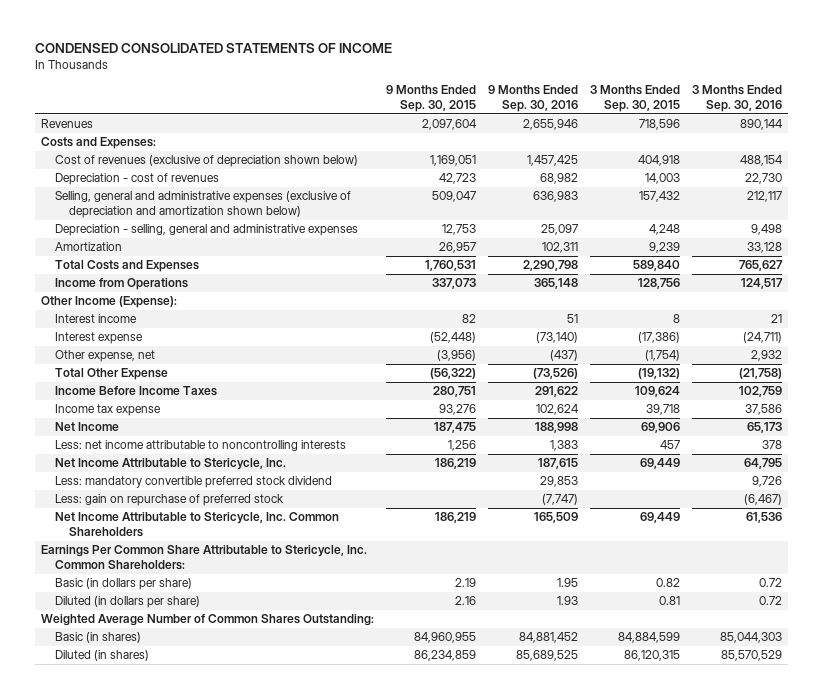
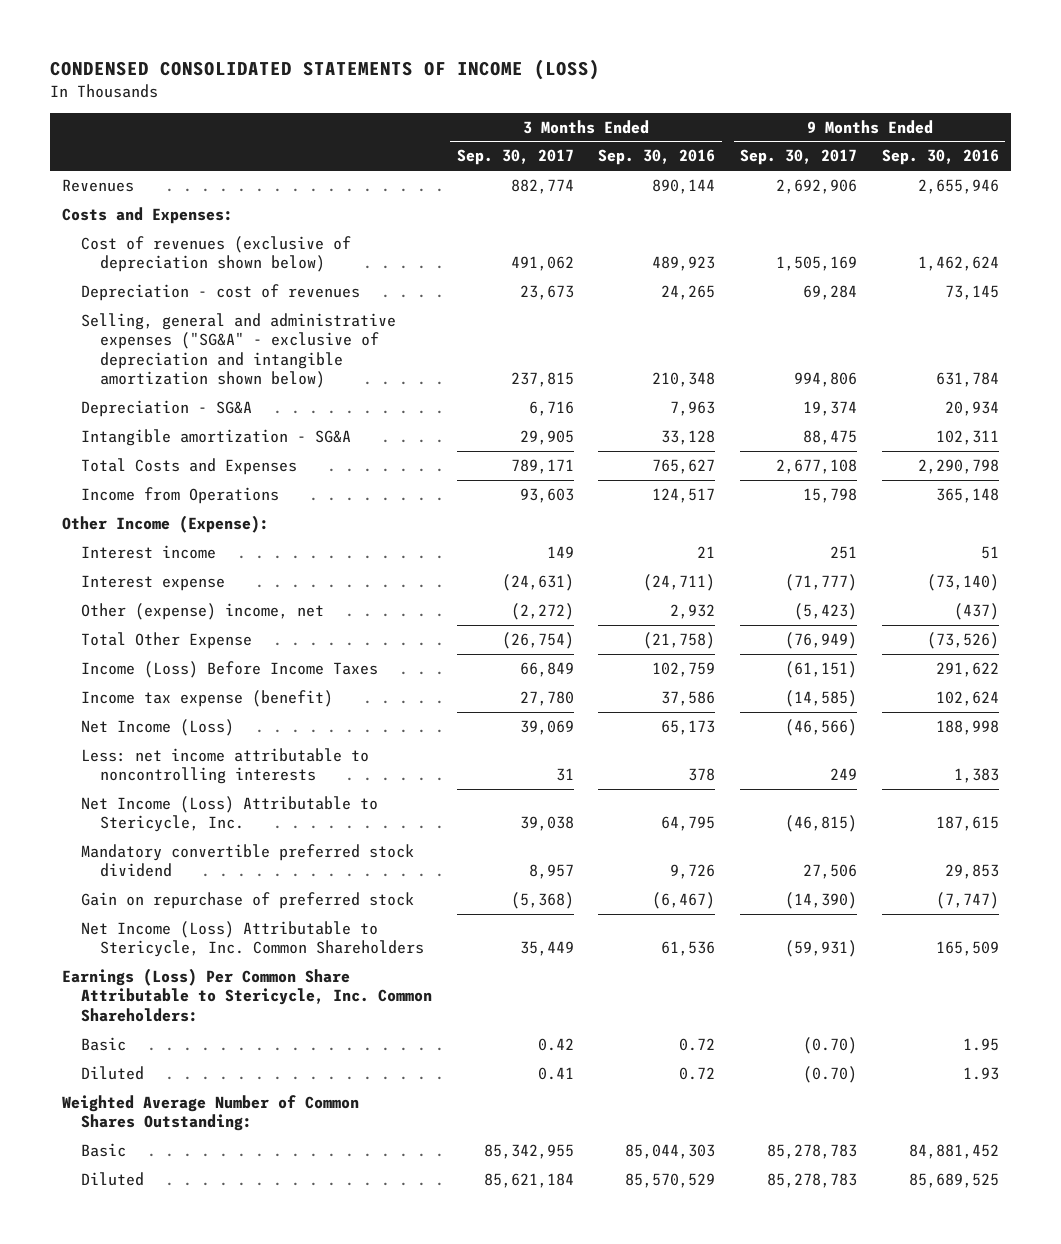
[34,42,392,53] CONDENSED CONSOLIDATED STATEMENTS OF INCOME -> [49,58,600,80] CONDENSED CONSOLIDATED STATEMENTS OF INCOME (LOSS)
[385,85,476,113] 9 Months Ended Sep. 30, 2015 -> none
[590,85,681,113] 3 Months Ended Sep. 30, 2015 -> none
none -> [456,149,574,166] Sep. 30, 2017
none -> [740,149,858,166] Sep. 30, 2017
[54,224,358,237] Depreciation - selling, general and administrative expenses -> none
[527,155,579,167] 1,457,425 -> [917,256,999,272] 1,462,624
[740,155,784,167] 488,154 -> [652,256,716,272] 489,923
[540,173,579,185] 68,982 -> [944,284,999,300] 73,145
[745,173,783,185] 22,730 -> [661,284,716,300] 24,265
[54,191,351,219] Selling, general and administrative expenses (exclusive of depreciation and amortization shown below) -> [80,312,396,389] Selling, general and administrative expenses ("SG&A" - exclusive of depreciation and intangible amortization shown below)
[533,191,579,203] 636,983 -> [935,372,999,388] 631,784
[747,191,783,203] 212,117 -> [652,372,716,388] 210,348
none -> [80,399,252,417] Depreciation - SG&A
[54,242,122,252] Amortization -> [80,428,351,446] Intangible amortization - SG&A
[54,350,155,363] Other expense, net -> [80,602,324,620] Other (expense) income, net
[54,386,217,397] Income Before Income Taxes -> [80,660,378,678] Income (Loss) Before Income Taxes
[54,404,161,417] Income tax expense -> [80,689,333,707] Income tax expense (benefit)
[54,422,119,432] Net Income -> [80,718,234,736] Net Income (Loss)
[54,458,286,471] Net Income Attributable to Stericycle, Inc. -> [80,795,378,833] Net Income (Loss) Attributable to Stericycle, Inc.
[54,476,332,489] Less: mandatory convertible preferred stock dividend -> [80,843,414,878] Mandatory convertible preferred stock dividend
[54,494,284,507] Less: gain on repurchase of preferred stock -> [80,891,414,909] Gain on repurchase of preferred stock
[54,512,339,538] Net Income Attributable to Stericycle, Inc. Common Shareholders -> [80,920,424,958] Net Income (Loss) Attributable to Stericycle, Inc. Common Shareholders
[40,545,367,571] Earnings Per Common Share Attributable to Stericycle, Inc. Common Shareholders: -> [61,967,432,1022] Earnings (Loss) Per Common Share Attributable to Stericycle, Inc. Common Shareholders:
[54,578,192,591] Basic (in dollars per share) -> [80,1036,126,1051] Basic
[54,596,200,609] Diluted (in dollars per share) -> [80,1065,144,1080] Diluted
[54,632,141,644] Basic (in shares) -> [80,1142,126,1157] Basic
[54,650,149,662] Diluted (in shares) -> [80,1171,144,1186] Diluted

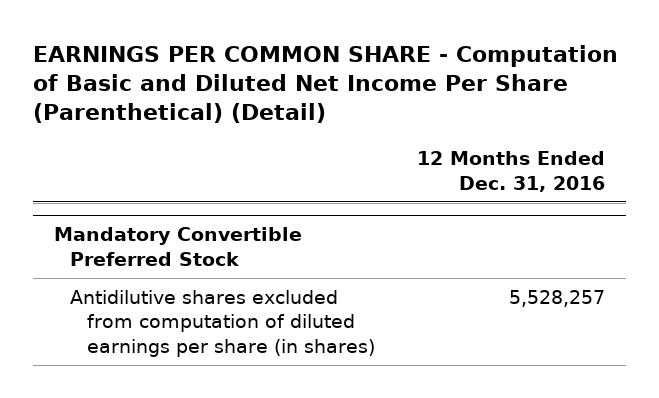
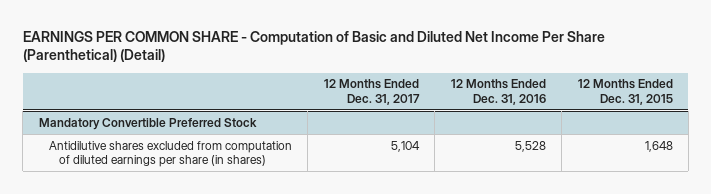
none -> [323,79,420,105] 12 Months Ended Dec. 31, 2017
none -> [577,79,673,105] 12 Months Ended Dec. 31, 2015
[508,290,605,308] 5,528,257 -> [514,140,546,152] 5,528

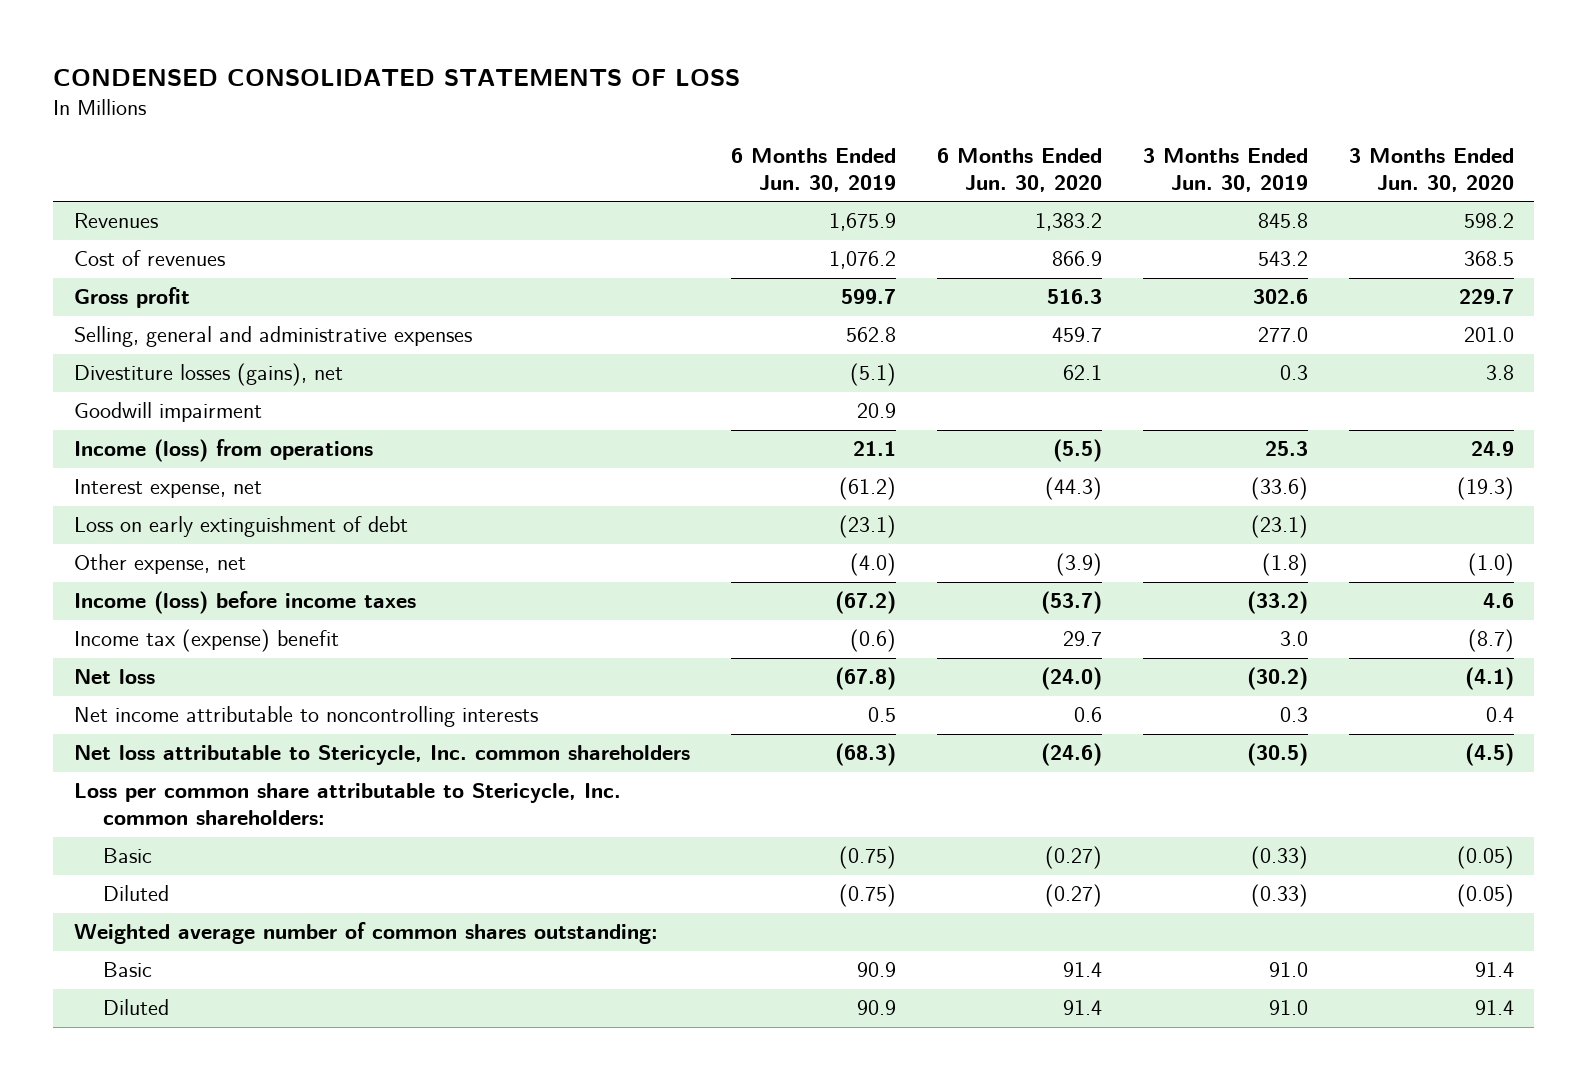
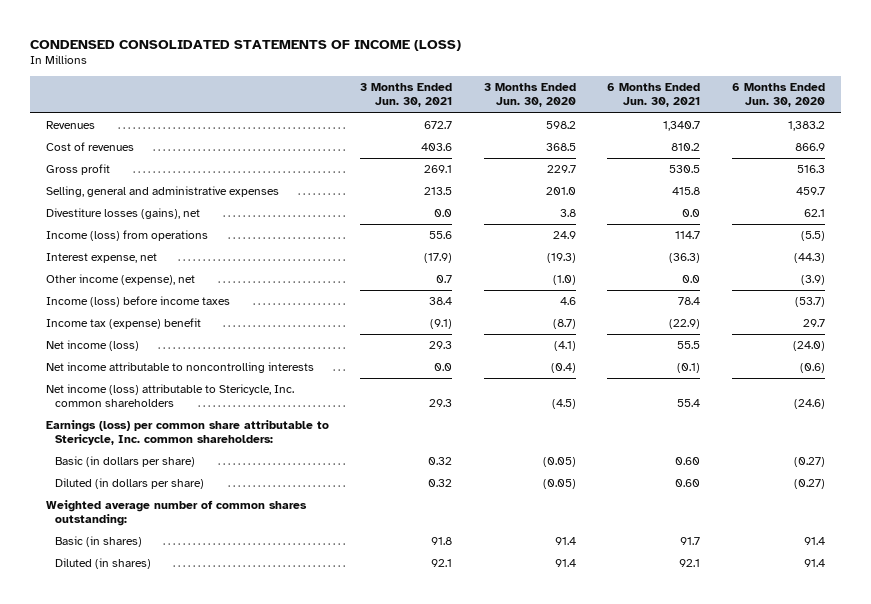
[53,69,741,87] CONDENSED CONSOLIDATED STATEMENTS OF LOSS -> [30,39,462,51] CONDENSED CONSOLIDATED STATEMENTS OF INCOME (LOSS)
[730,148,896,192] 6 Months Ended Jun. 30, 2019 -> none
[1142,148,1308,192] 3 Months Ended Jun. 30, 2019 -> none
none -> [360,83,453,108] 3 Months Ended Jun. 30, 2021
none -> [607,83,701,108] 6 Months Ended Jun. 30, 2021
[73,402,262,423] Goodwill impairment -> none
[73,516,408,538] Loss on early extinguishment of debt -> none
[73,554,246,575] Other expense, net -> [45,274,195,286] Other income (expense), net
[73,669,155,685] Net loss -> [45,340,139,352] Net income (loss)
[1073,707,1102,723] 0.6 -> [799,363,825,374] (0.6)
[1485,707,1514,723] 0.4 -> [550,363,576,374] (0.4)
[73,745,690,766] Net loss attributable to Stericycle, Inc. common shareholders -> [45,384,294,408] Net income (loss) attributable to Stericycle, Inc. common shareholders
[73,783,621,826] Loss per common share attributable to Stericycle, Inc. common shareholders: -> [45,420,329,446] Earnings (loss) per common share attributable to Stericycle, Inc. common shareholders:
[102,848,152,864] Basic -> [54,456,195,468] Basic (in dollars per share)
[102,885,169,902] Diluted -> [54,478,204,490] Diluted (in dollars per share)
[102,962,152,978] Basic -> [54,536,142,548] Basic (in shares)
[102,999,169,1016] Diluted -> [54,558,151,570] Diluted (in shares)

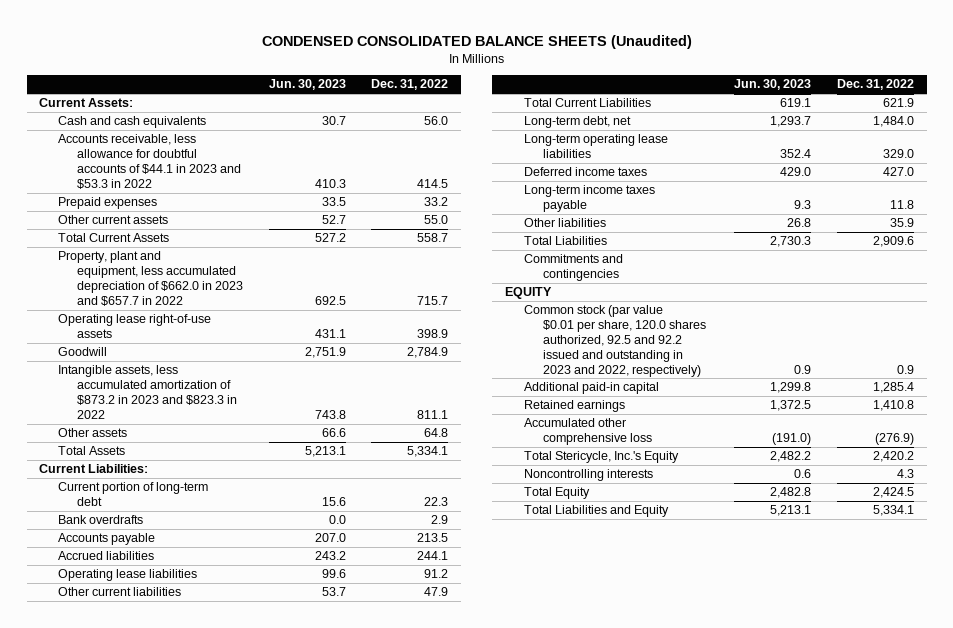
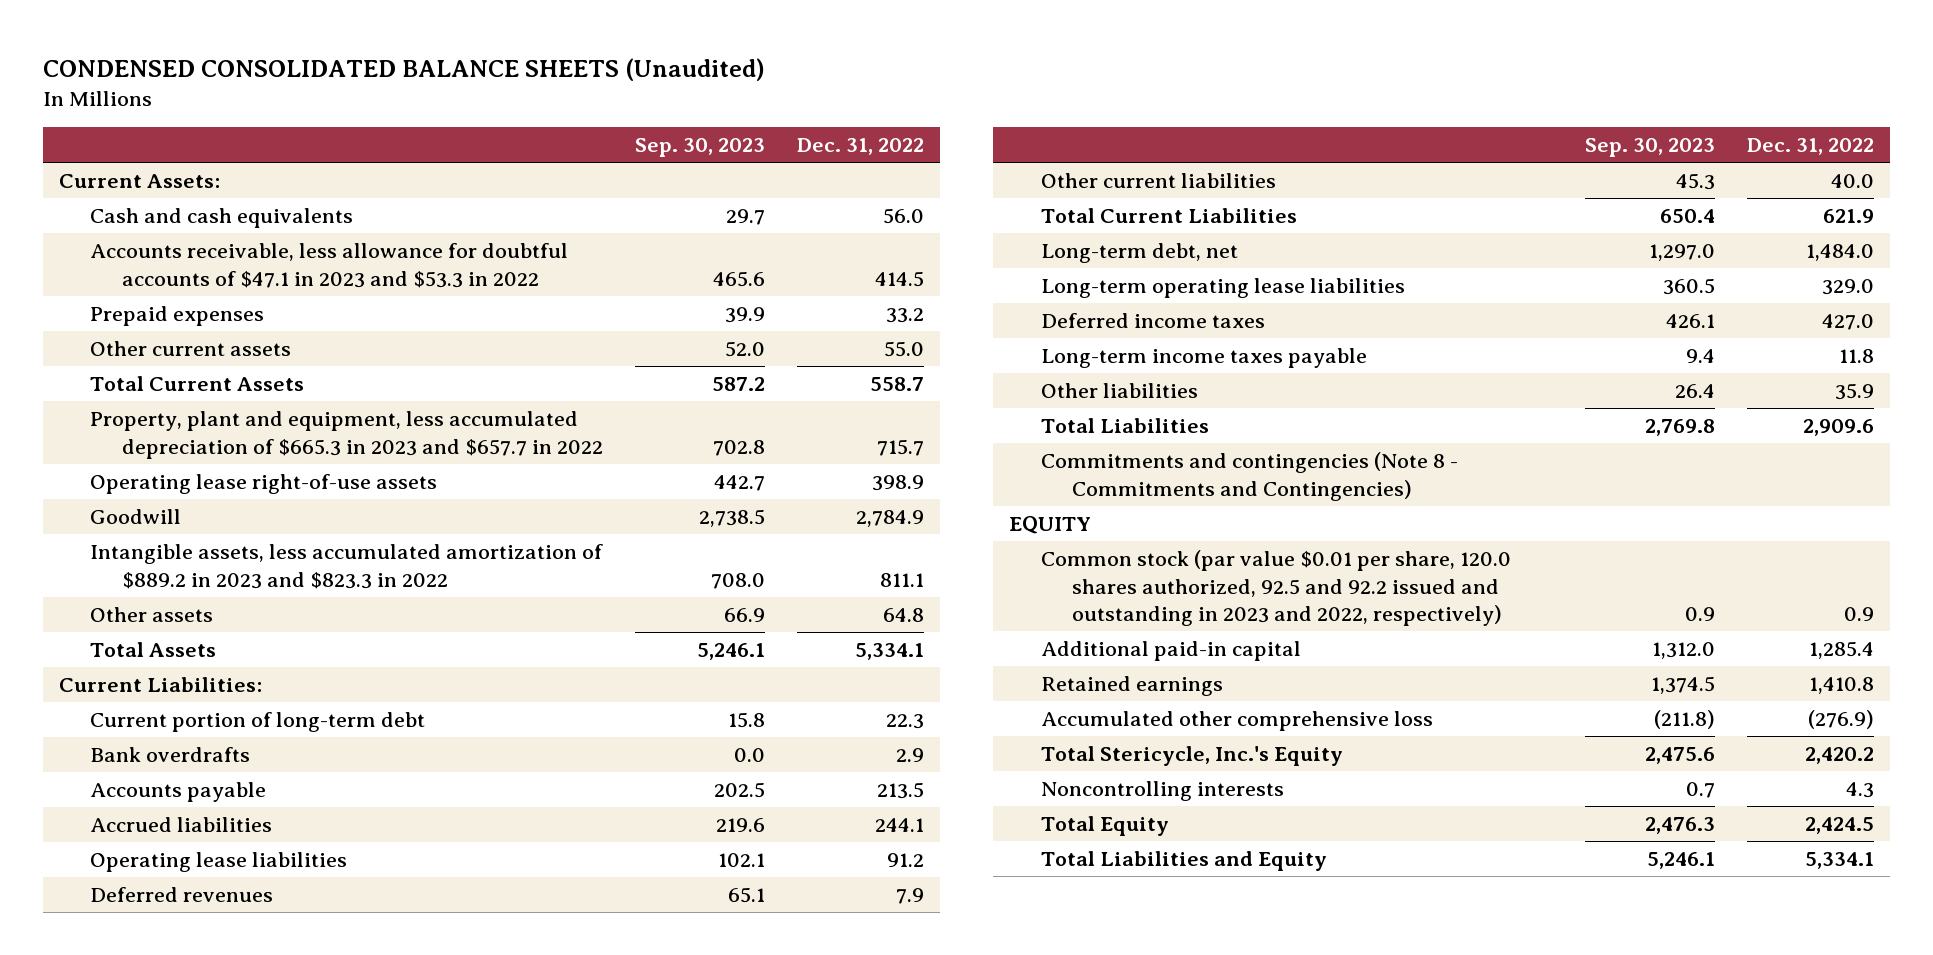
[268,79,346,91] Jun. 30, 2023 -> none
none -> [634,138,765,158] Sep. 30, 2023
[58,134,242,189] Accounts receivable, less allowance for doubtful accounts of $44.1 in 2023 and $53.3 in 2022 -> [90,243,569,288] Accounts receivable, less allowance for doubtful accounts of $47.1 in 2023 and $53.3 in 2022
[58,251,244,306] Property, plant and equipment, less accumulated depreciation of $662.0 in 2023 and $657.7 in 2022 -> [90,411,603,459] Property, plant and equipment, less accumulated depreciation of $665.3 in 2023 and $657.7 in 2022
[58,365,238,419] Intangible assets, less accumulated amortization of $873.2 in 2023 and $823.3 in 2022 -> [90,544,604,589] Intangible assets, less accumulated amortization of $889.2 in 2023 and $823.3 in 2022
none -> [90,887,274,903] Deferred revenues
[424,587,449,597] 47.9 -> [1830,174,1874,189] 40.0
[523,254,623,282] Commitments and contingencies -> [1040,452,1458,501] Commitments and contingencies (Note 8 - Commitments and Contingencies)

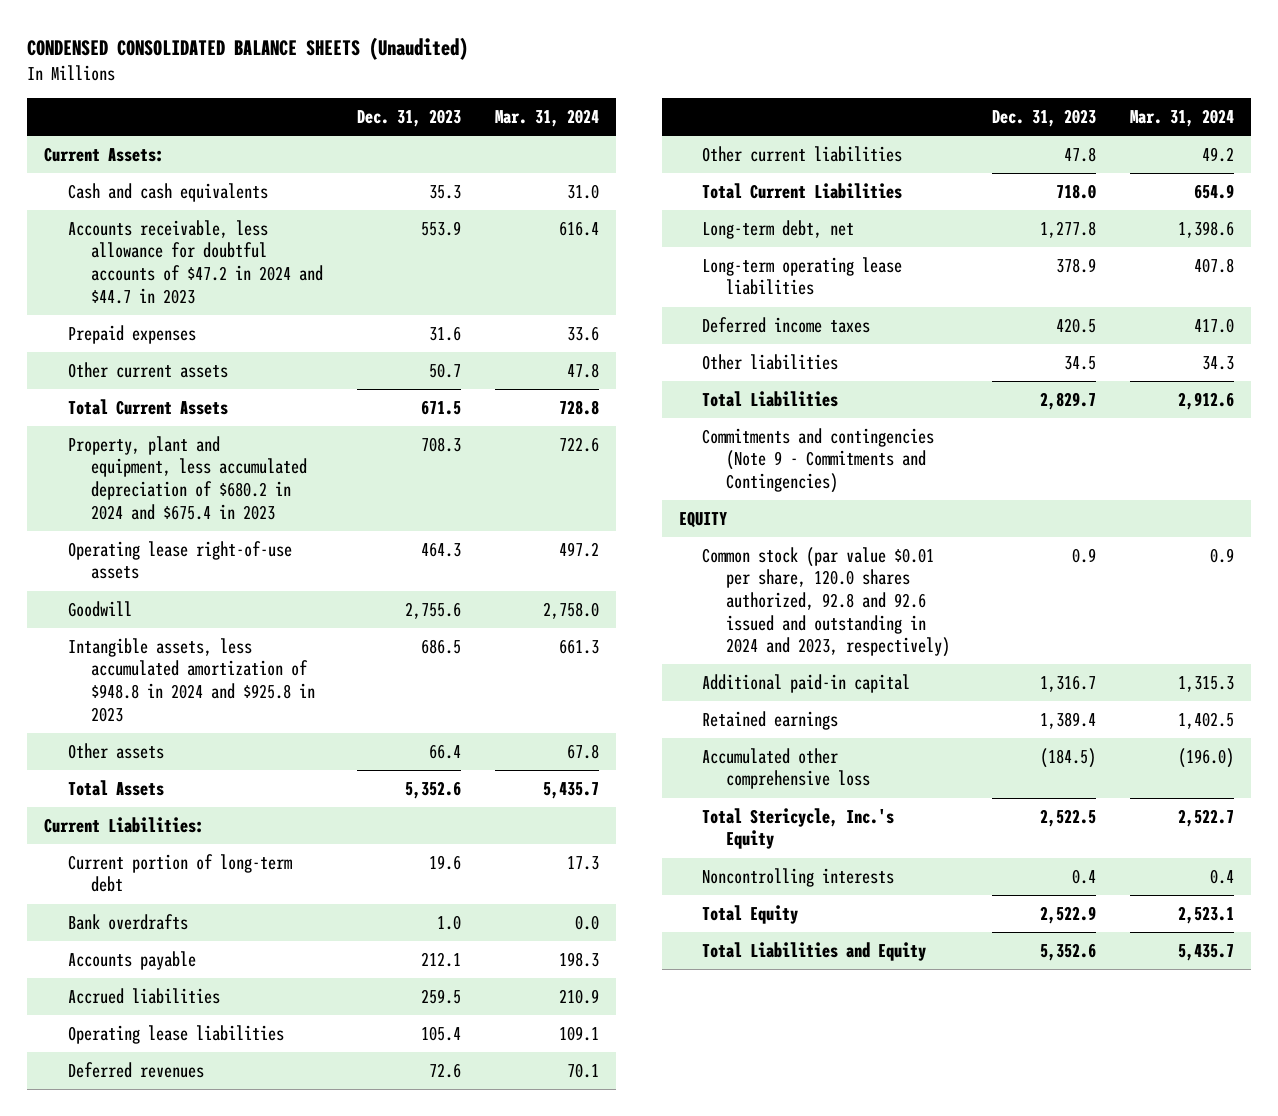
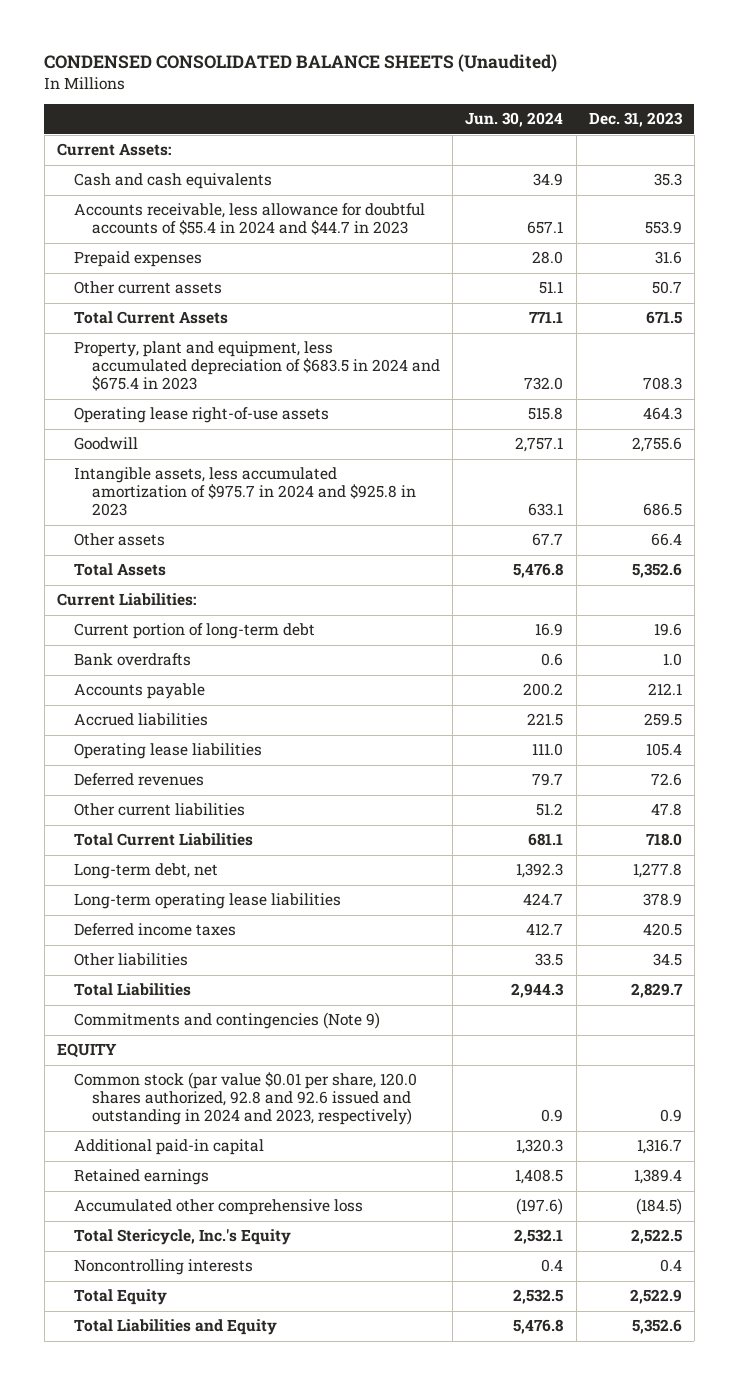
[494,109,599,128] Mar. 31, 2024 -> none
none -> [465,112,564,128] Jun. 30, 2024
[67,219,324,304] Accounts receivable, less allowance for doubtful accounts of $47.2 in 2024 and $44.7 in 2023 -> [74,203,426,236] Accounts receivable, less allowance for doubtful accounts of $55.4 in 2024 and $44.7 in 2023
[67,435,308,520] Property, plant and equipment, less accumulated depreciation of $680.2 in 2024 and $675.4 in 2023 -> [74,341,441,392] Property, plant and equipment, less accumulated depreciation of $683.5 in 2024 and $675.4 in 2023
[67,637,316,722] Intangible assets, less accumulated amortization of $948.8 in 2024 and $925.8 in 2023 -> [74,467,417,517] Intangible assets, less accumulated amortization of $975.7 in 2024 and $925.8 in 2023
[702,427,935,493] Commitments and contingencies (Note 9 - Commitments and Contingencies) -> [74,1012,381,1030] Commitments and contingencies (Note 9)

